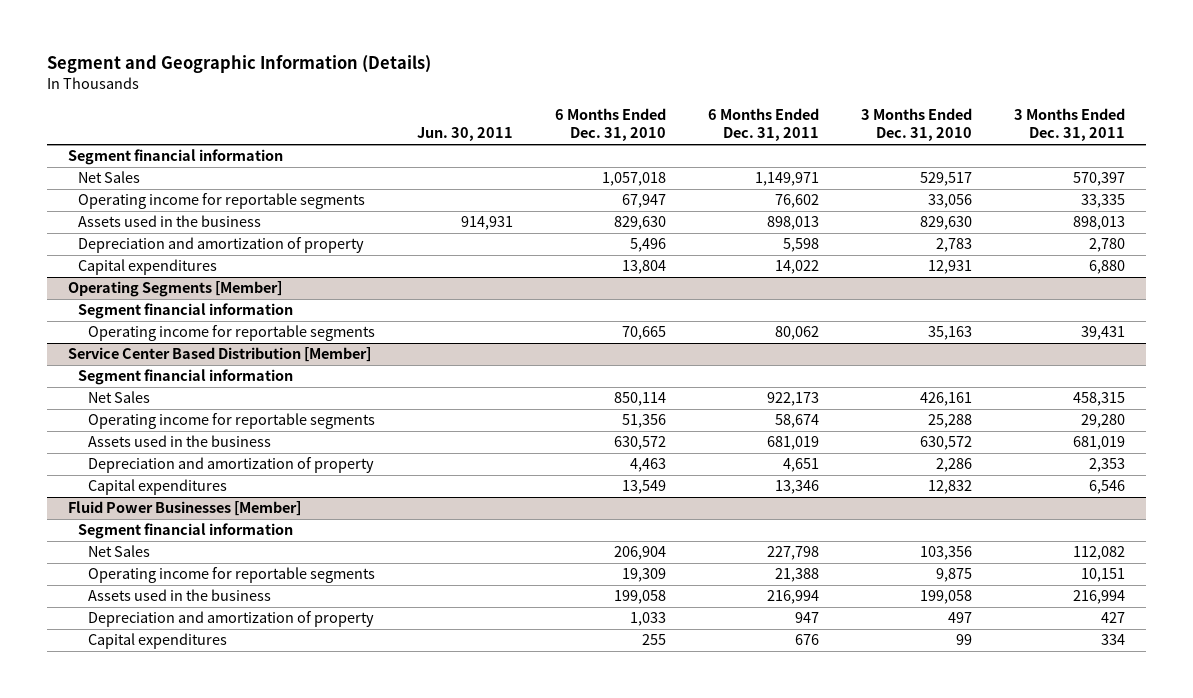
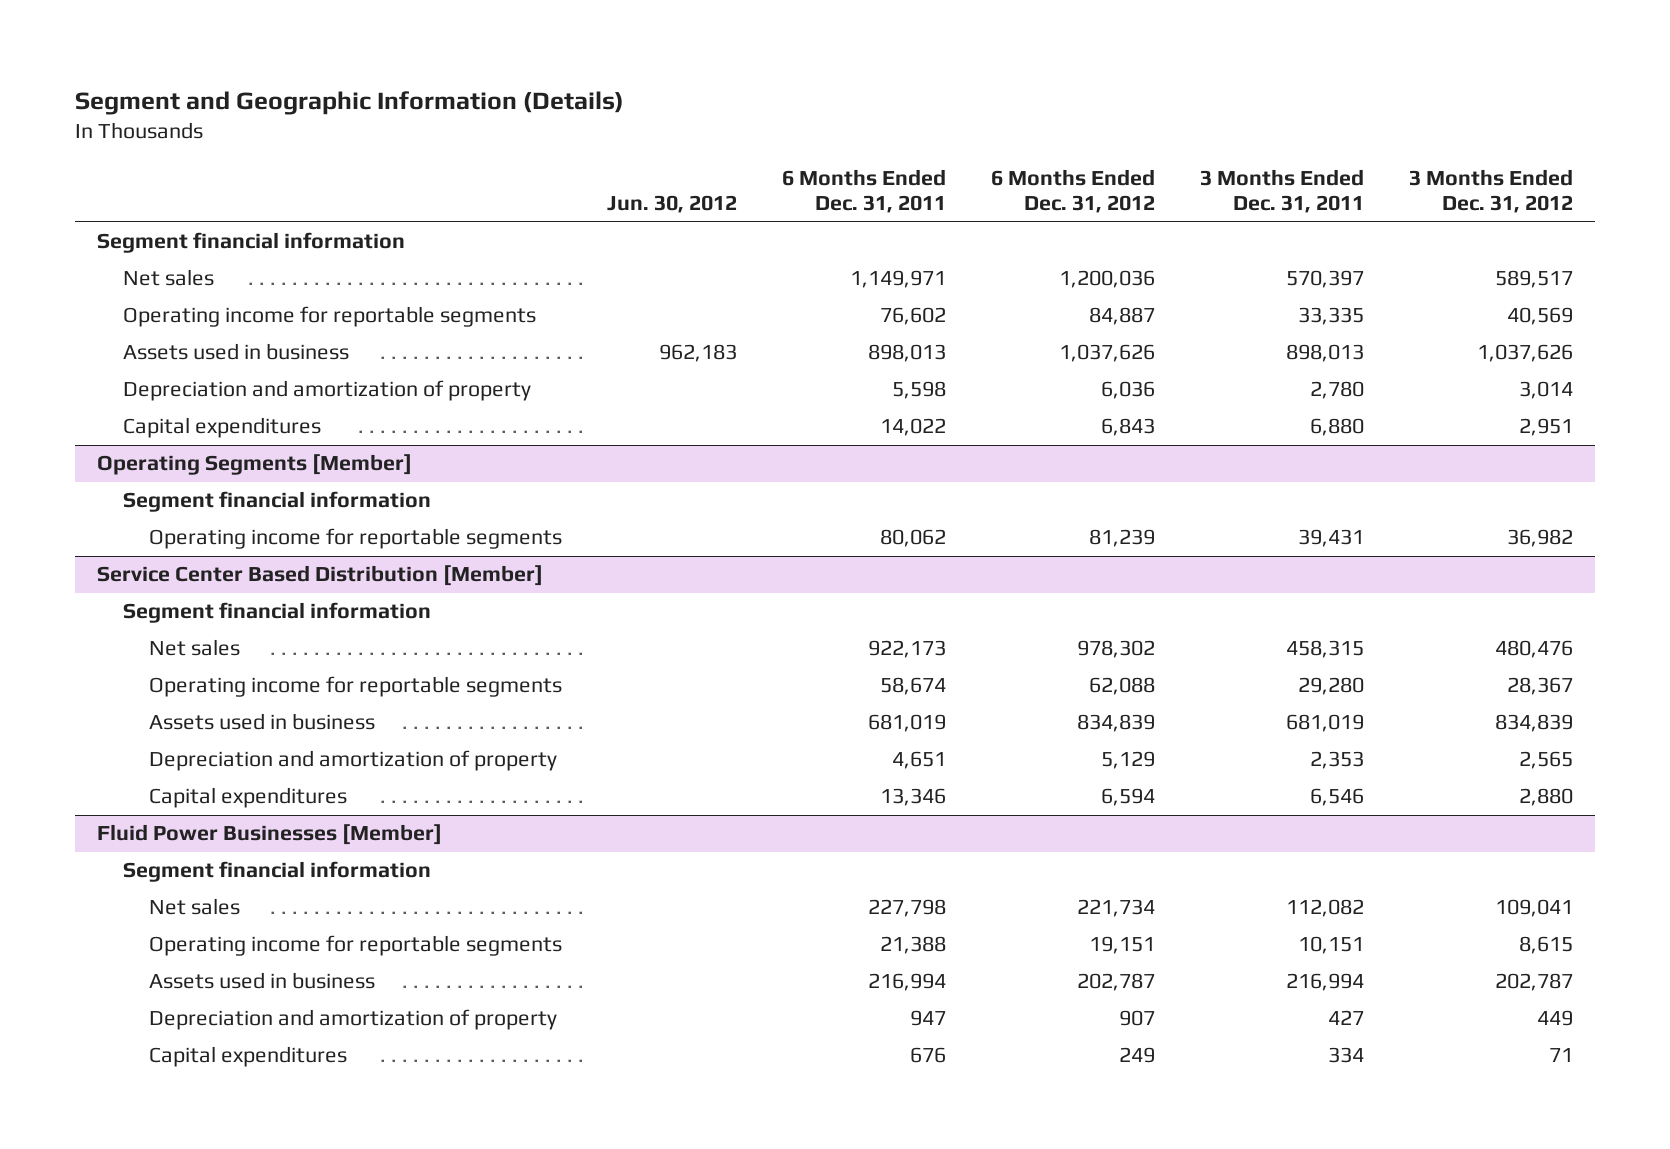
[417,127,514,142] Jun. 30, 2011 -> none
[555,107,667,142] 6 Months Ended Dec. 31, 2010 -> none
[861,107,973,142] 3 Months Ended Dec. 31, 2010 -> none
none -> [606,195,737,214] Jun. 30, 2012
none -> [990,168,1155,214] 6 Months Ended Dec. 31, 2012
none -> [1408,168,1573,214] 3 Months Ended Dec. 31, 2012
[77,171,140,184] Net Sales -> [123,269,215,287] Net sales
[77,215,261,228] Assets used in the business -> [123,343,350,361] Assets used in business
[88,391,151,404] Net Sales -> [148,639,240,657] Net sales
[88,435,272,448] Assets used in the business -> [148,713,375,731] Assets used in business
[88,545,151,558] Net Sales -> [148,898,240,916] Net sales
[88,589,272,602] Assets used in the business -> [148,972,375,990] Assets used in business

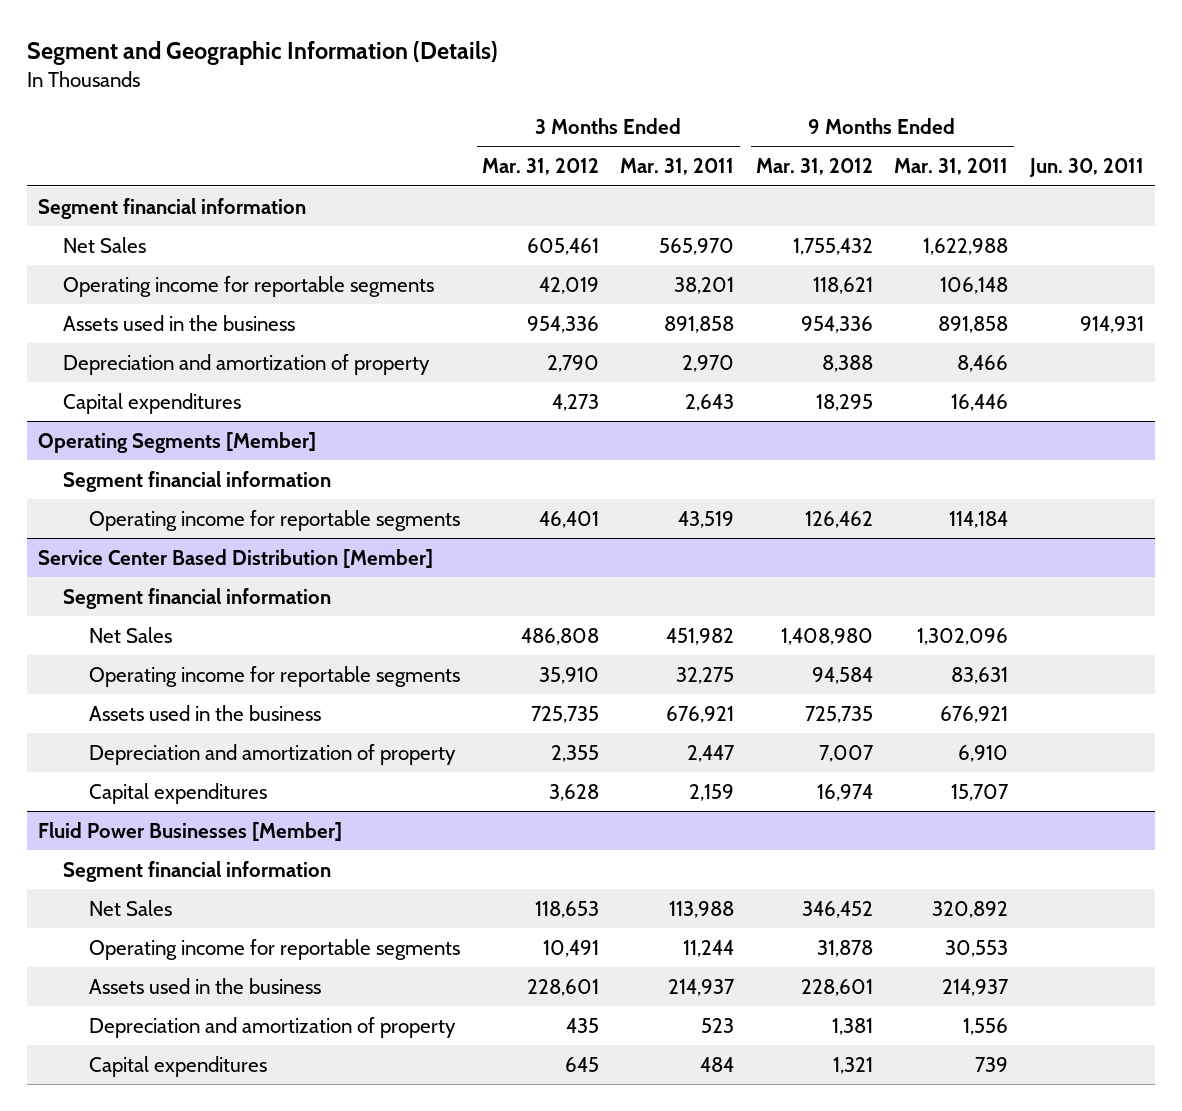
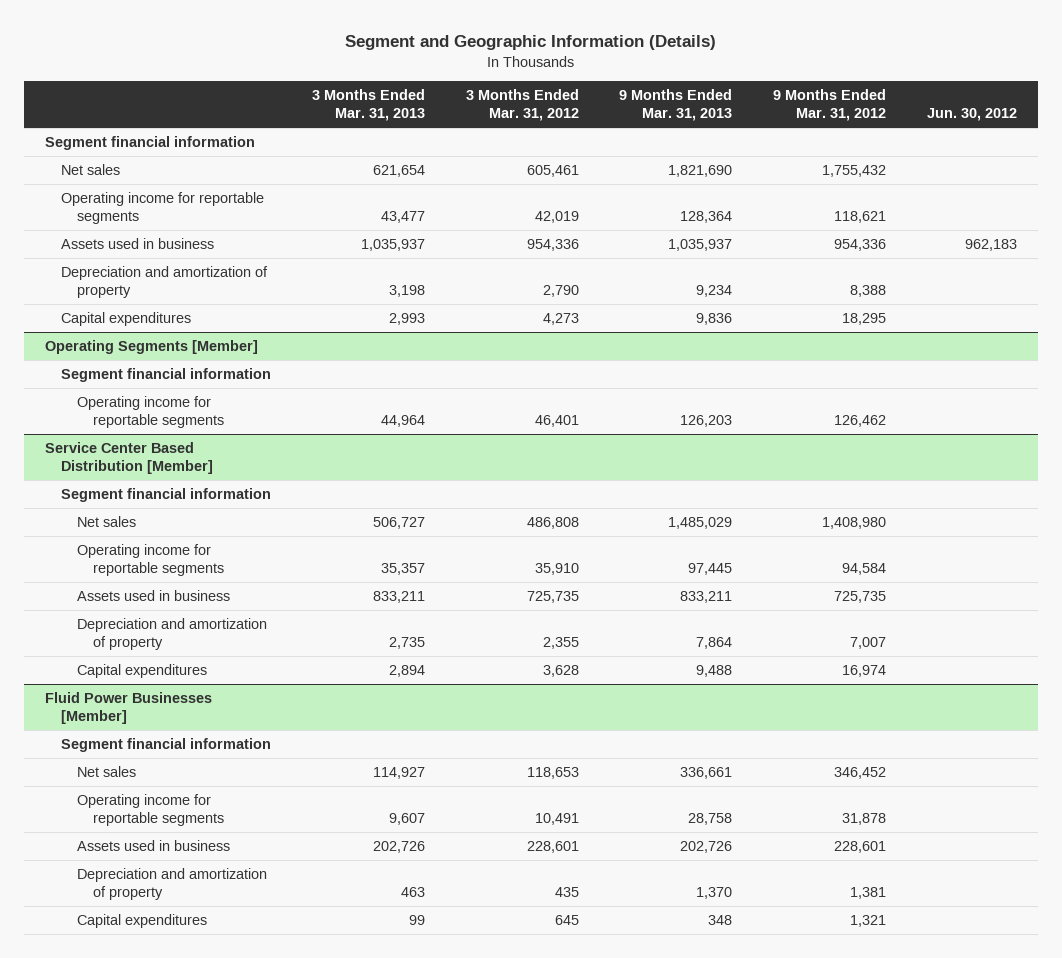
[620,158,735,176] Mar. 31, 2011 -> none
[894,158,1009,176] Mar. 31, 2011 -> none
[1028,158,1144,178] Jun. 30, 2011 -> none
none -> [311,89,425,122] 3 Months Ended Mar. 31, 2013
none -> [619,89,733,122] 9 Months Ended Mar. 31, 2013
none -> [927,108,1018,122] Jun. 30, 2012
[63,236,147,253] Net Sales -> [60,164,120,176] Net sales
[63,314,296,331] Assets used in the business -> [60,238,214,250] Assets used in business
[89,626,173,643] Net Sales -> [76,516,136,528] Net sales
[89,704,322,721] Assets used in the business -> [76,590,230,602] Assets used in business
[89,899,173,916] Net Sales -> [76,766,136,778] Net sales
[89,977,322,994] Assets used in the business -> [76,840,230,852] Assets used in business

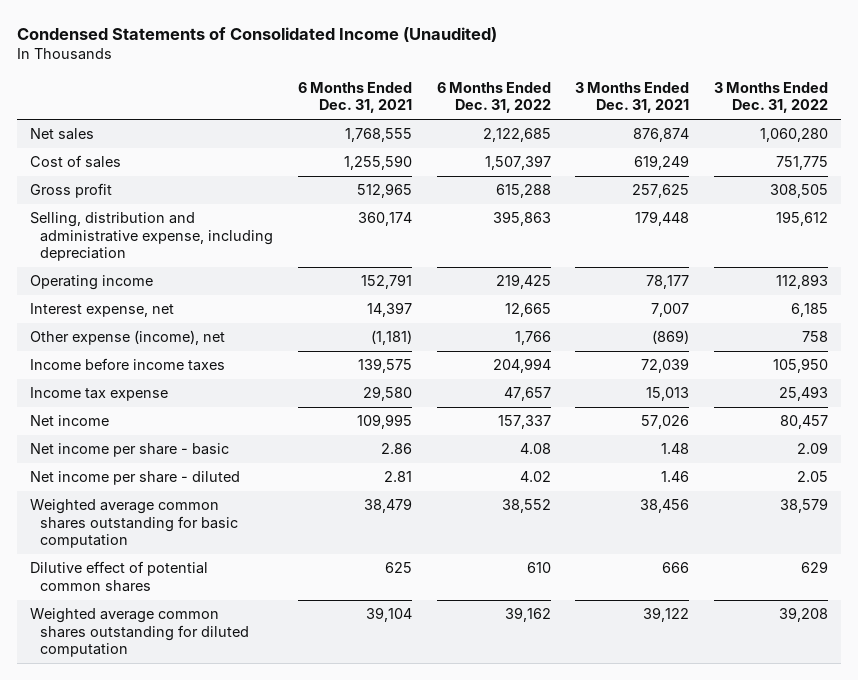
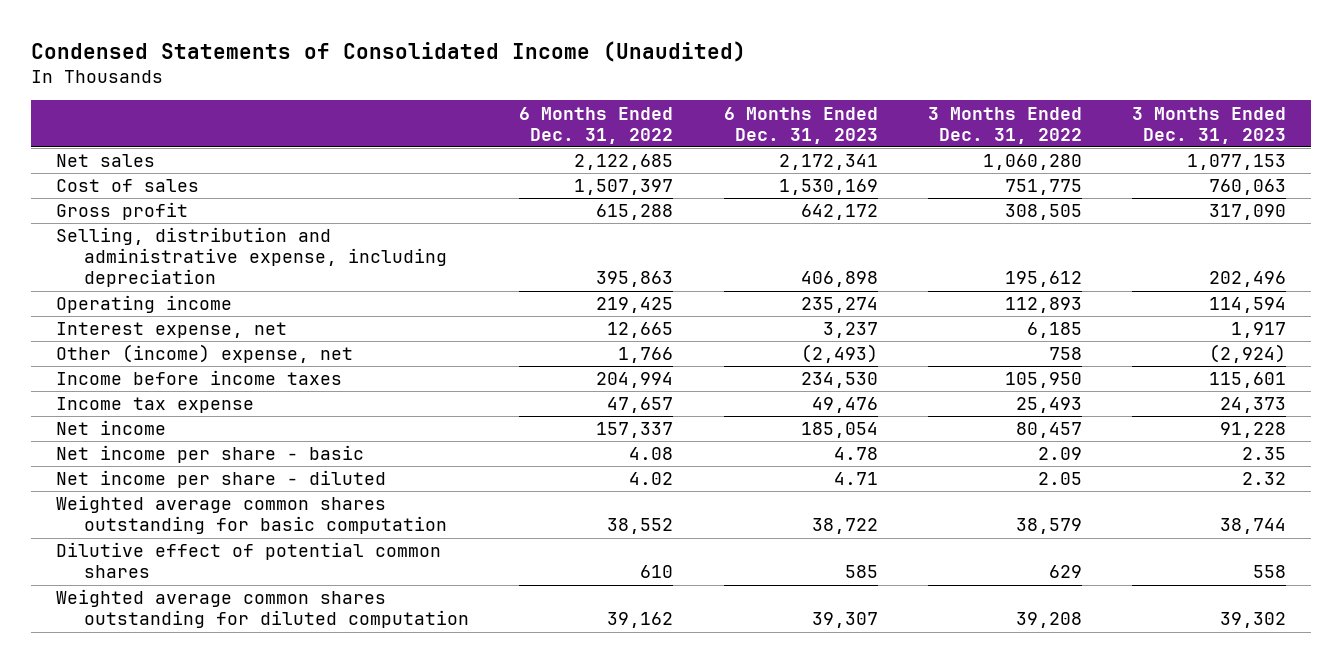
[297,82,412,114] 6 Months Ended Dec. 31, 2021 -> none
[575,82,690,114] 3 Months Ended Dec. 31, 2021 -> none
none -> [723,106,878,144] 6 Months Ended Dec. 31, 2023
none -> [1132,106,1287,144] 3 Months Ended Dec. 31, 2023
[29,330,225,346] Other expense (income), net -> [56,344,354,364] Other (income) expense, net

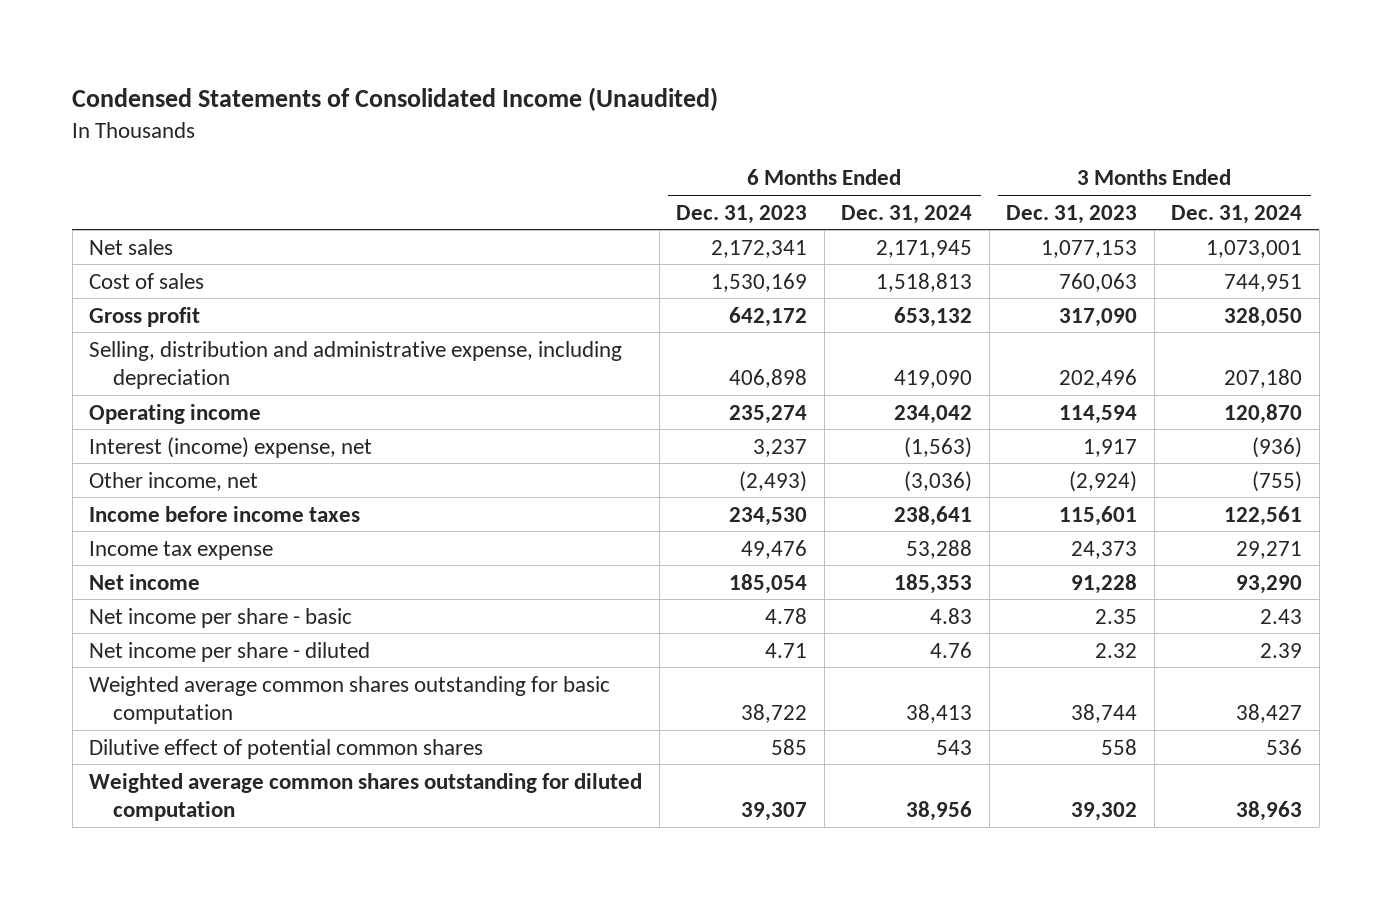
[519,106,674,144] 6 Months Ended Dec. 31, 2022 -> none
[927,106,1082,144] 3 Months Ended Dec. 31, 2022 -> none
none -> [841,204,973,224] Dec. 31, 2024
none -> [1171,204,1303,224] Dec. 31, 2024
[56,322,288,339] Interest expense, net -> [89,436,373,458] Interest (income) expense, net
[56,344,354,364] Other (income) expense, net -> [89,471,259,491] Other income, net

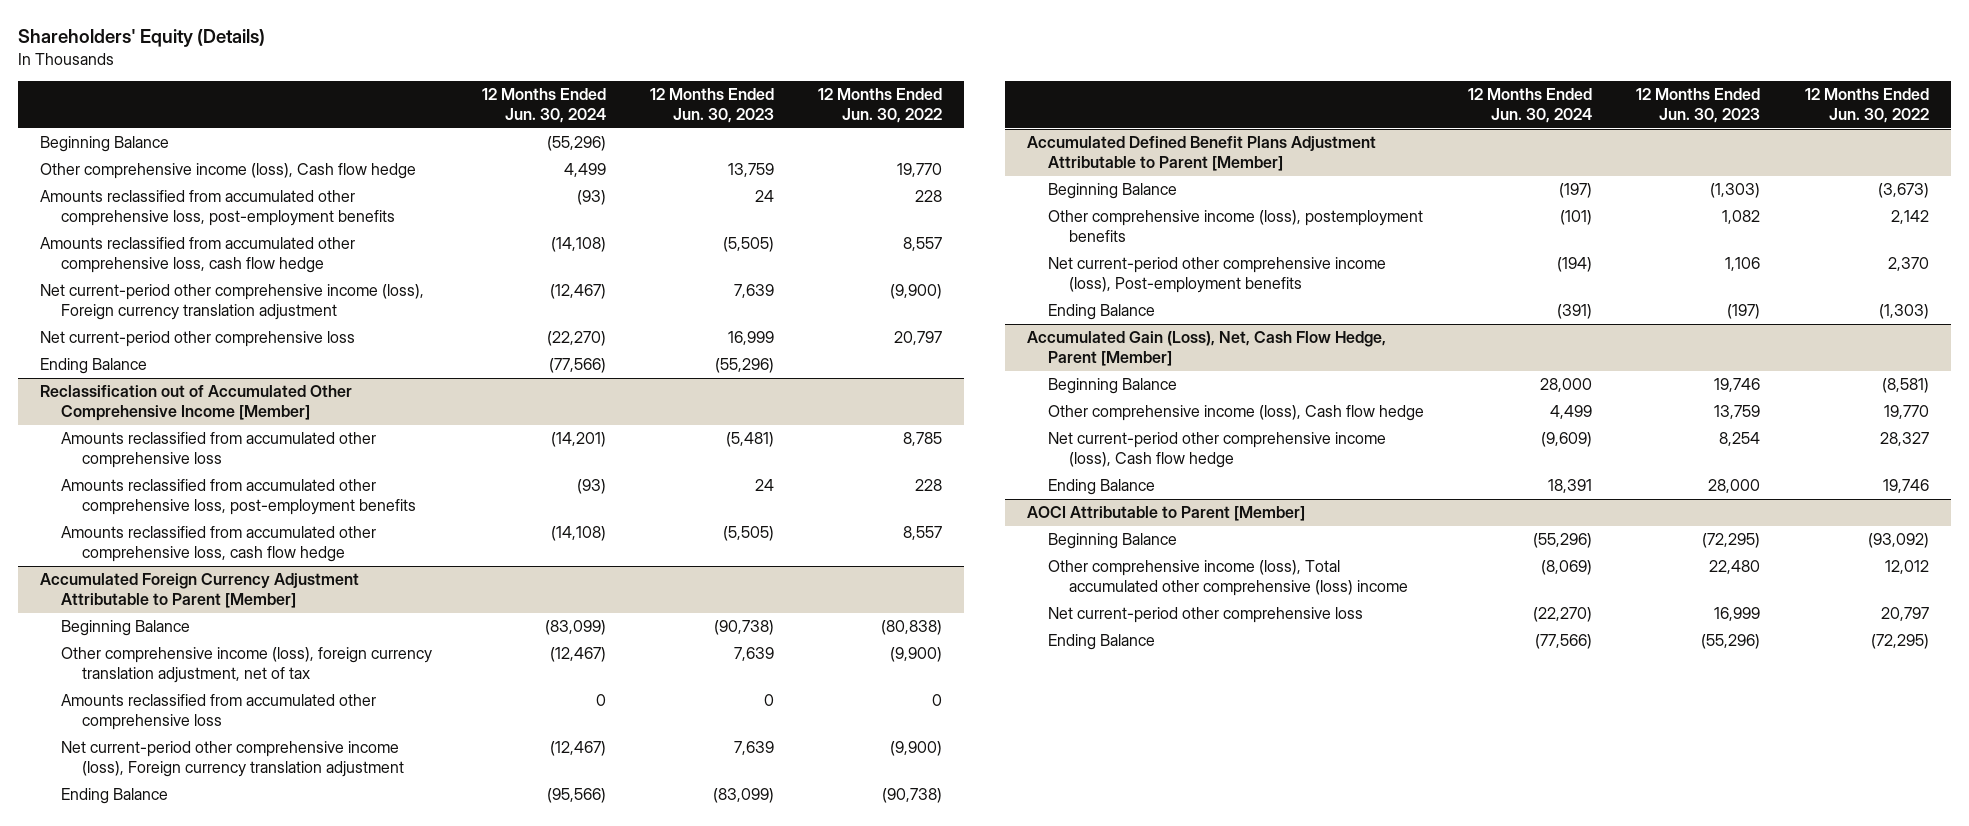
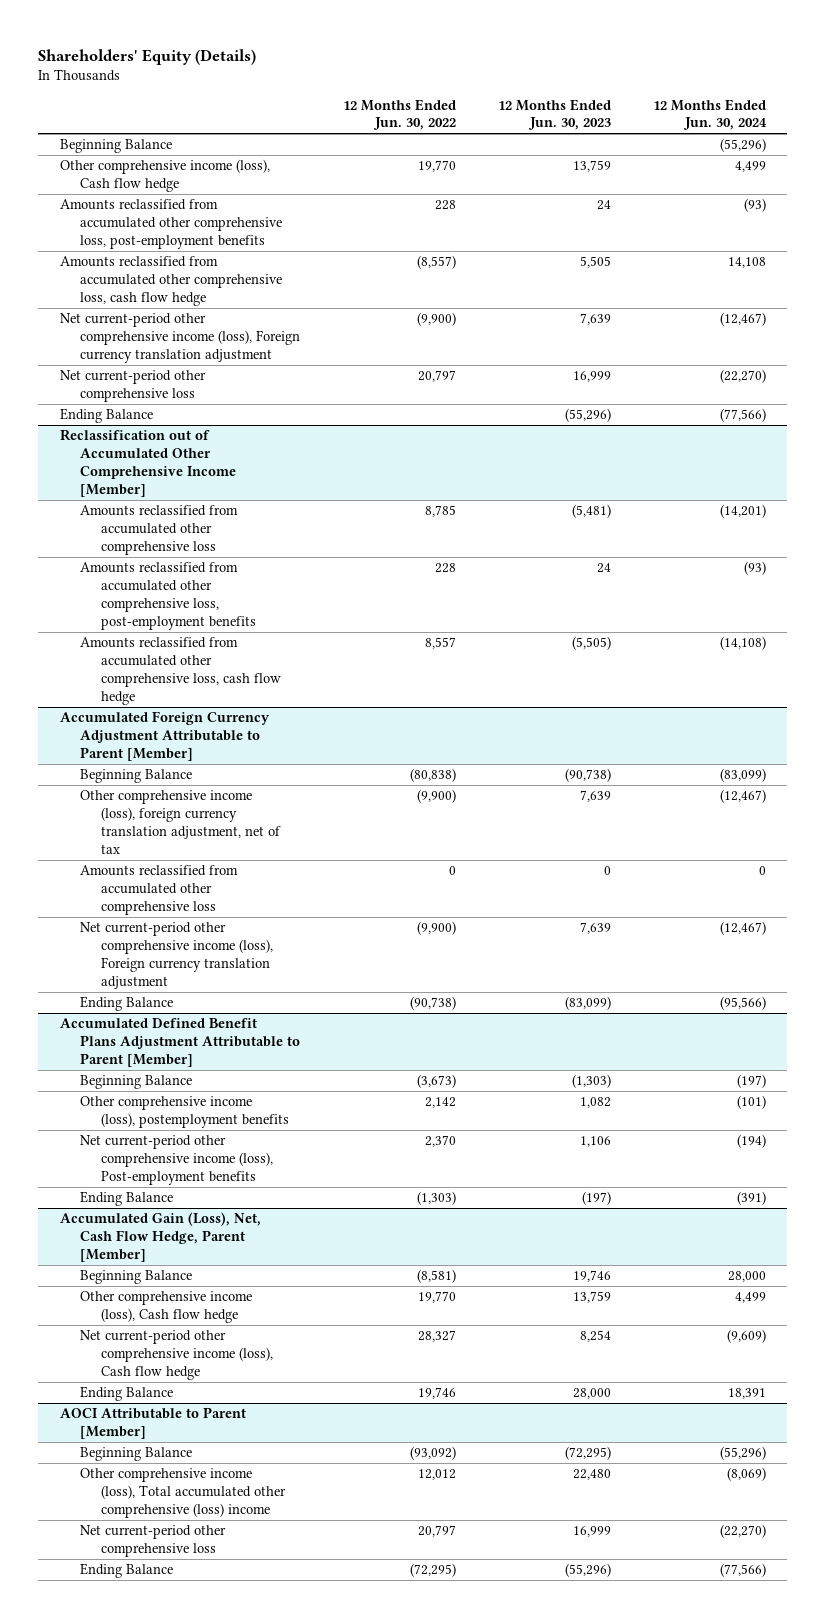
[550,237,606,253] (14,108) -> [728,257,767,269] 14,108
[722,237,774,253] (5,505) -> [579,256,611,269] 5,505
[903,237,943,252] 8,557 -> [416,255,456,270] (8,557)

